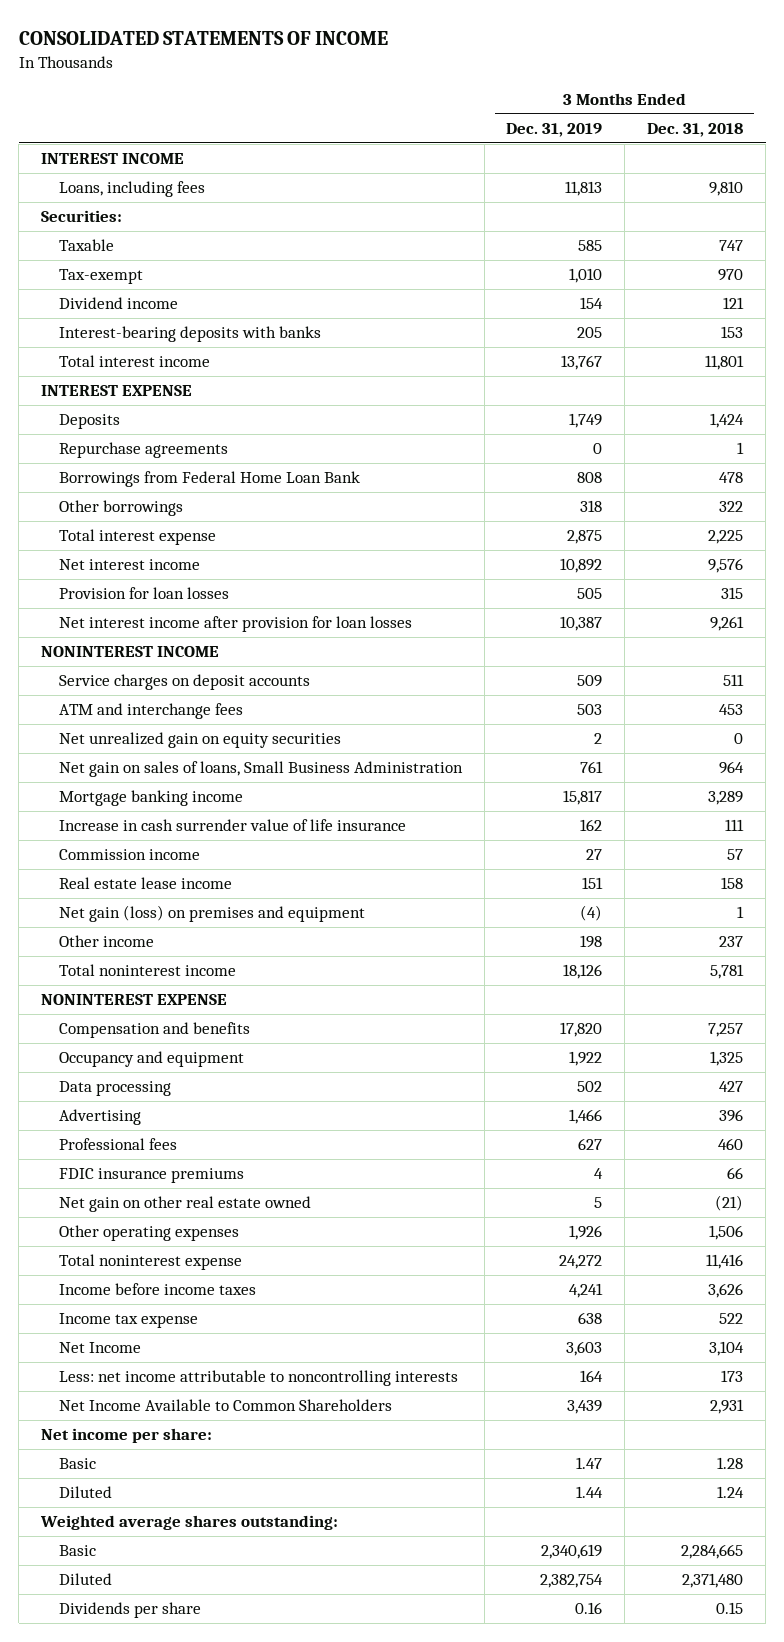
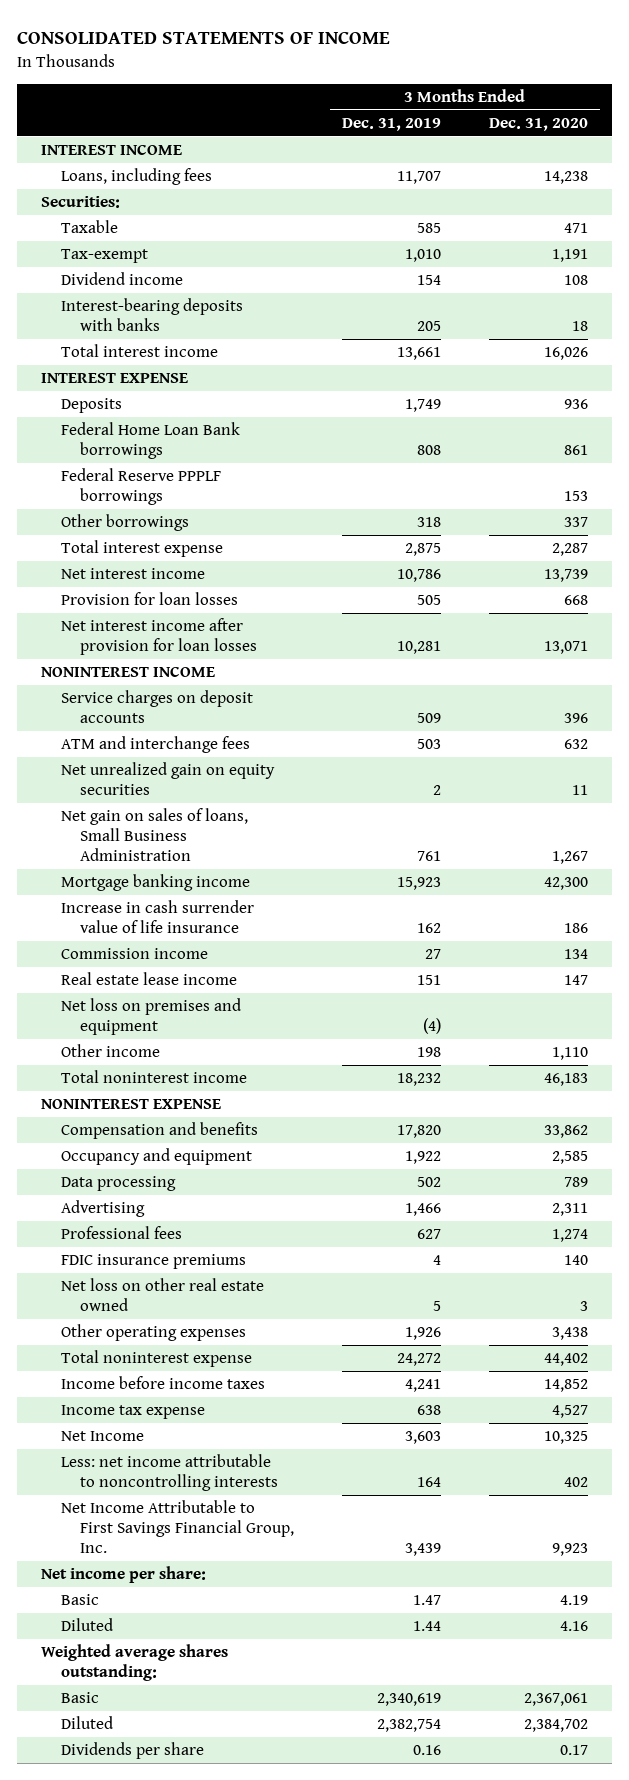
[647,123,744,138] Dec. 31, 2018 -> none
none -> [489,118,589,132] Dec. 31, 2020
[565,181,603,197] 11,813 -> [397,171,442,185] 11,707
[561,355,603,371] 13,767 -> [397,347,442,361] 13,661
[58,442,228,459] Repurchase agreements -> none
[58,471,360,488] Borrowings from Federal Home Loan Bank -> [60,422,240,460] Federal Home Loan Bank borrowings
none -> [60,468,221,506] Federal Reserve PPPLF borrowings
[560,558,603,574] 10,892 -> [397,569,442,583] 10,786
[560,616,603,632] 10,387 -> [397,641,442,655] 10,281
[563,790,603,806] 15,817 -> [397,877,442,891] 15,923
[58,905,365,923] Net gain (loss) on premises and equipment -> [60,998,241,1036] Net loss on premises and equipment
[563,964,603,980] 18,126 -> [397,1073,442,1087] 18,232
[58,1196,311,1213] Net gain on other real estate owned -> [60,1278,264,1312] Net loss on other real estate owned
[58,1399,392,1412] Net Income Available to Common Shareholders -> [60,1500,295,1554] Net Income Attributable to First Savings Financial Group, Inc.

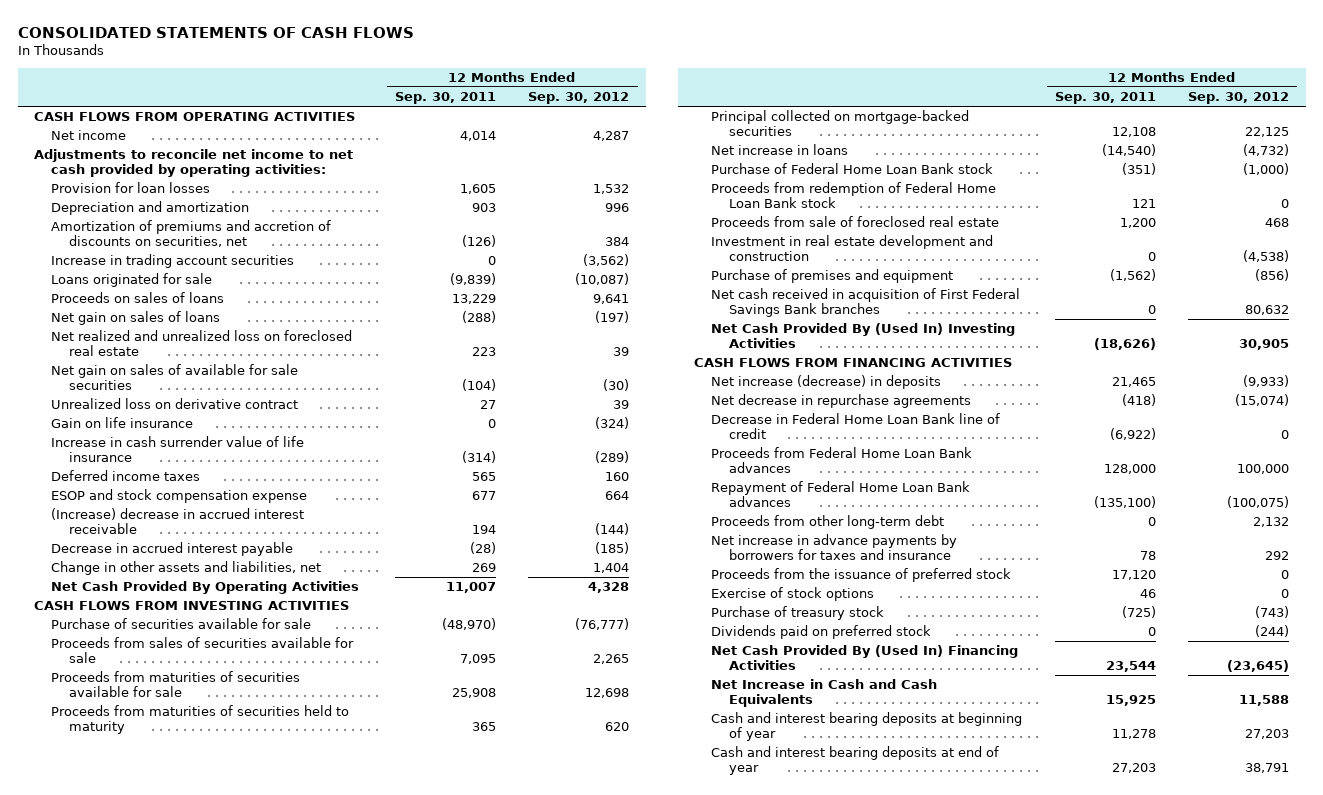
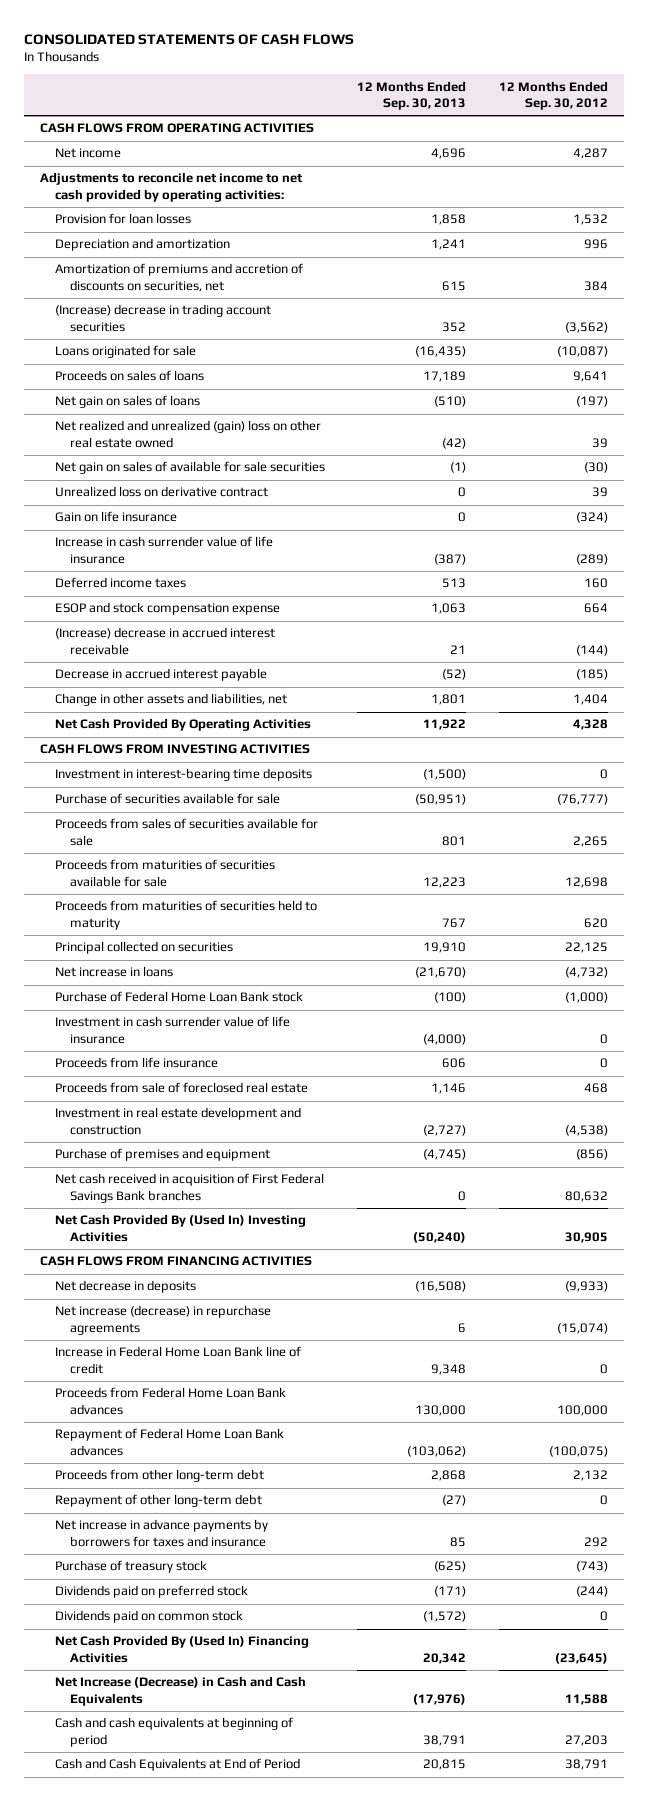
[394,92,496,105] Sep. 30, 2011 -> none
none -> [357,80,467,111] 12 Months Ended Sep. 30, 2013
[51,254,295,269] Increase in trading account securities -> [55,304,272,332] (Increase) decrease in trading account securities
[51,330,353,357] Net realized and unrealized loss on foreclosed real estate -> [55,420,322,448] Net realized and unrealized (gain) loss on other real estate owned
none -> [55,768,313,782] Investment in interest-bearing time deposits
[711,110,970,137] Principal collected on mortgage-backed securities -> [55,941,234,955] Principal collected on securities
[711,182,997,209] Proceeds from redemption of Federal Home Loan Bank stock -> none
none -> [55,1016,291,1044] Investment in cash surrender value of life insurance
none -> [55,1057,219,1069] Proceeds from life insurance
[711,375,942,390] Net increase (decrease) in deposits -> [55,1280,197,1294] Net decrease in deposits
[711,394,972,409] Net decrease in repurchase agreements -> [55,1305,272,1335] Net increase (decrease) in repurchase agreements
[711,413,1001,440] Decrease in Federal Home Loan Bank line of credit -> [55,1346,302,1374] Increase in Federal Home Loan Bank line of credit
none -> [55,1494,263,1508] Repayment of other long-term debt
[711,568,1012,583] Proceeds from the issuance of preferred stock -> none
[711,587,875,602] Exercise of stock options -> none
none -> [55,1610,244,1624] Dividends paid on common stock
[711,679,938,708] Net Increase in Cash and Cash Equivalents -> [55,1676,307,1706] Net Increase (Decrease) in Cash and Cash Equivalents
[711,712,1023,742] Cash and interest bearing deposits at beginning of year -> [55,1717,294,1747] Cash and cash equivalents at beginning of period
[711,746,1000,776] Cash and interest bearing deposits at end of year -> [55,1758,301,1772] Cash and Cash Equivalents at End of Period

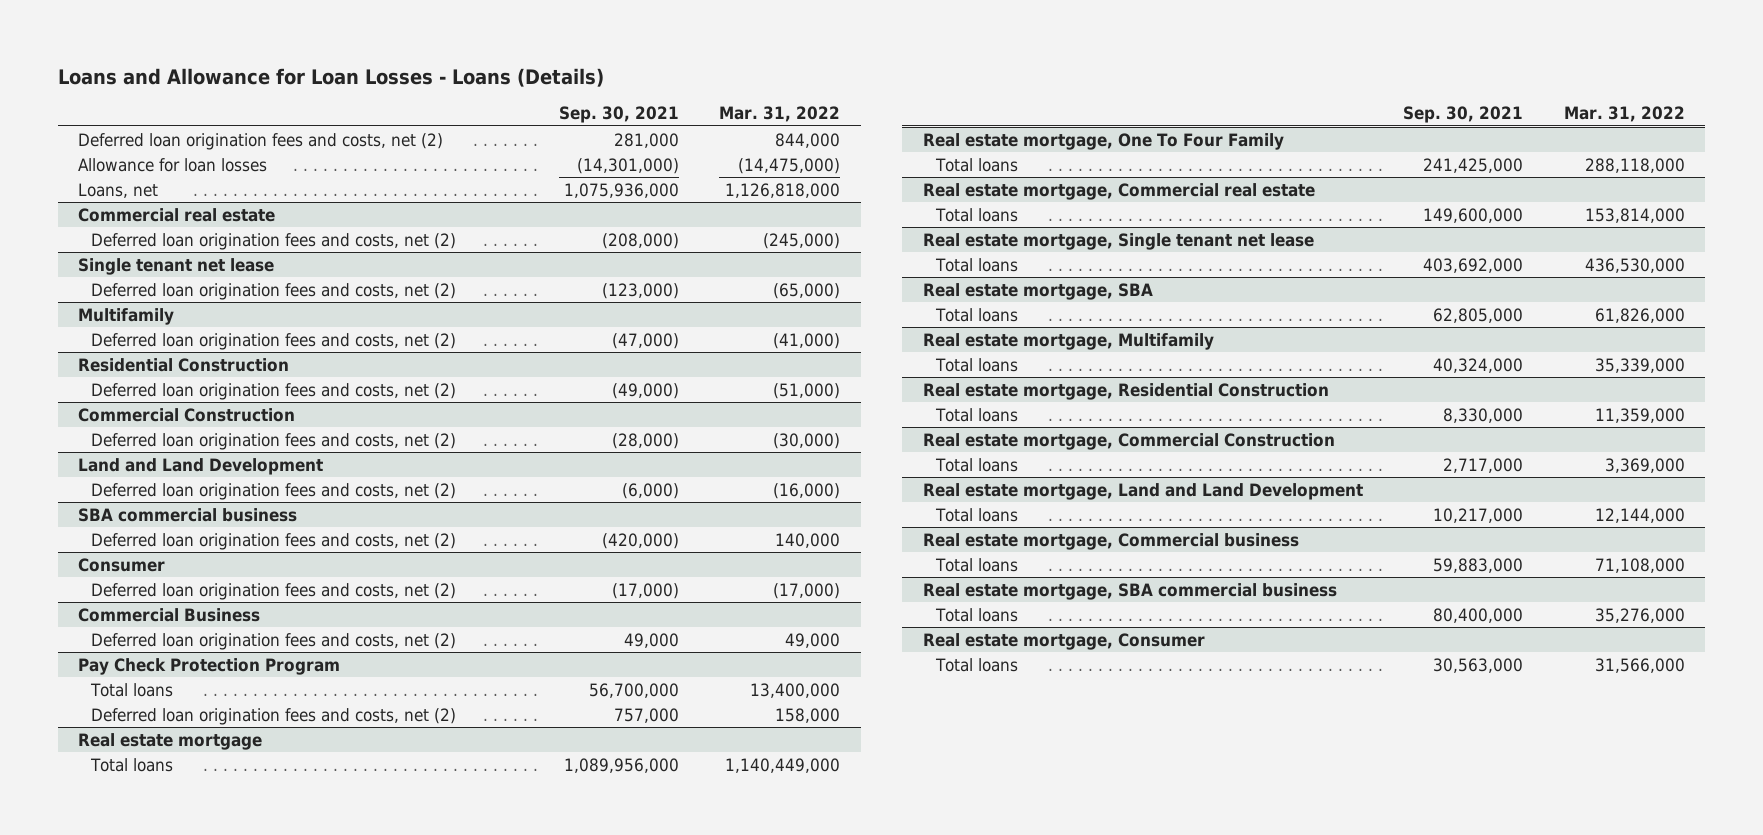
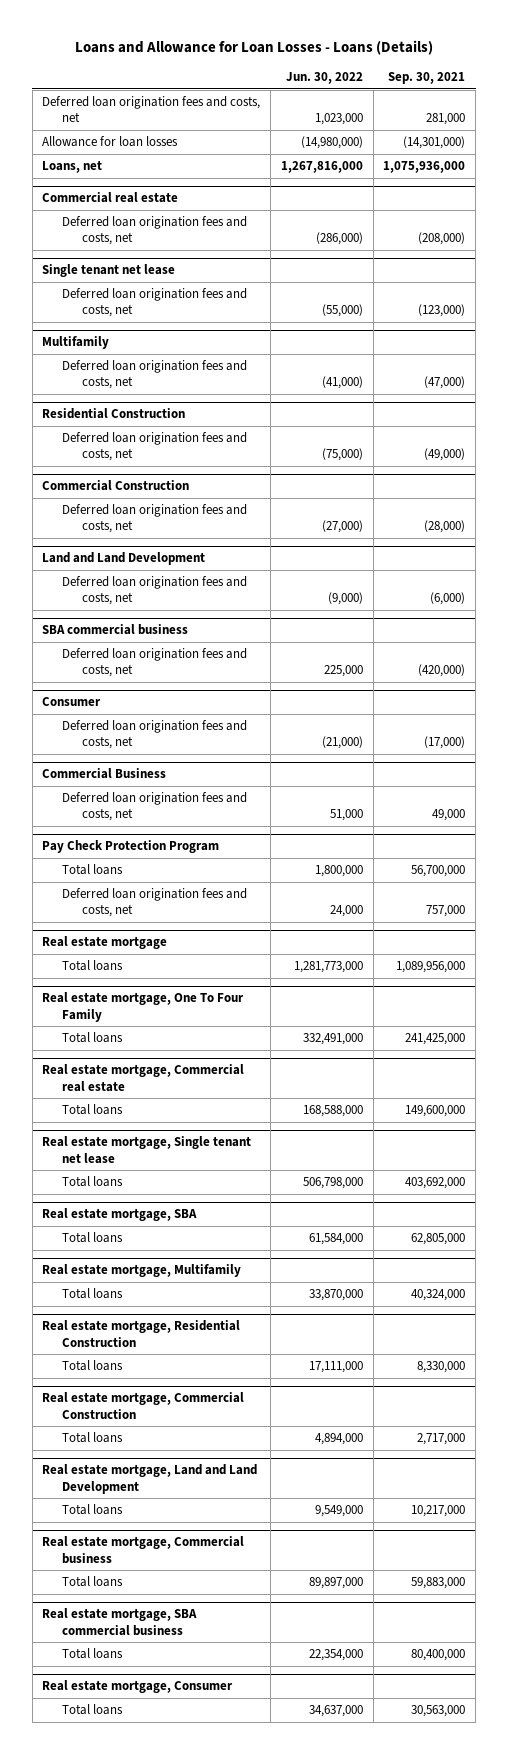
[719,106,841,123] Mar. 31, 2022 -> none
none -> [285,72,363,85] Jun. 30, 2022
[77,132,443,150] Deferred loan origination fees and costs, net (2) -> [42,96,261,123] Deferred loan origination fees and costs, net
[91,232,457,250] Deferred loan origination fees and costs, net (2) -> [62,216,248,246] Deferred loan origination fees and costs, net
[91,282,457,300] Deferred loan origination fees and costs, net (2) -> [62,288,248,318] Deferred loan origination fees and costs, net
[91,332,457,350] Deferred loan origination fees and costs, net (2) -> [62,360,248,390] Deferred loan origination fees and costs, net
[91,382,457,400] Deferred loan origination fees and costs, net (2) -> [62,432,248,462] Deferred loan origination fees and costs, net
[91,432,457,450] Deferred loan origination fees and costs, net (2) -> [62,504,248,534] Deferred loan origination fees and costs, net
[91,482,457,500] Deferred loan origination fees and costs, net (2) -> [62,576,248,606] Deferred loan origination fees and costs, net
[91,532,457,550] Deferred loan origination fees and costs, net (2) -> [62,648,248,678] Deferred loan origination fees and costs, net
[91,582,457,600] Deferred loan origination fees and costs, net (2) -> [62,720,248,750] Deferred loan origination fees and costs, net
[91,632,457,650] Deferred loan origination fees and costs, net (2) -> [62,792,248,822] Deferred loan origination fees and costs, net
[91,707,457,725] Deferred loan origination fees and costs, net (2) -> [62,888,248,918] Deferred loan origination fees and costs, net

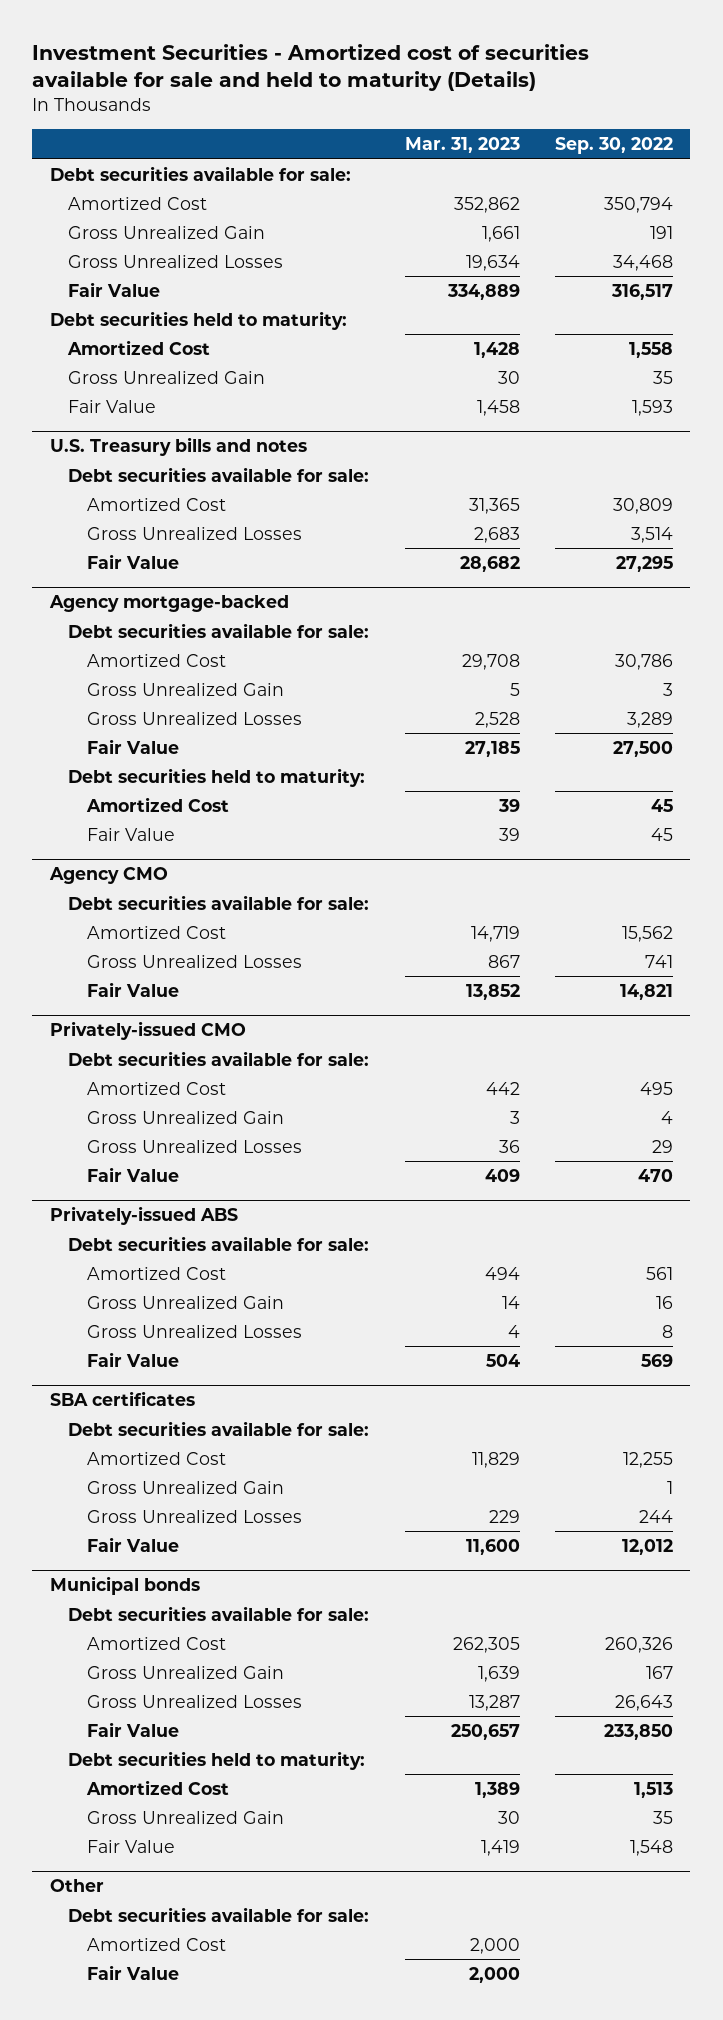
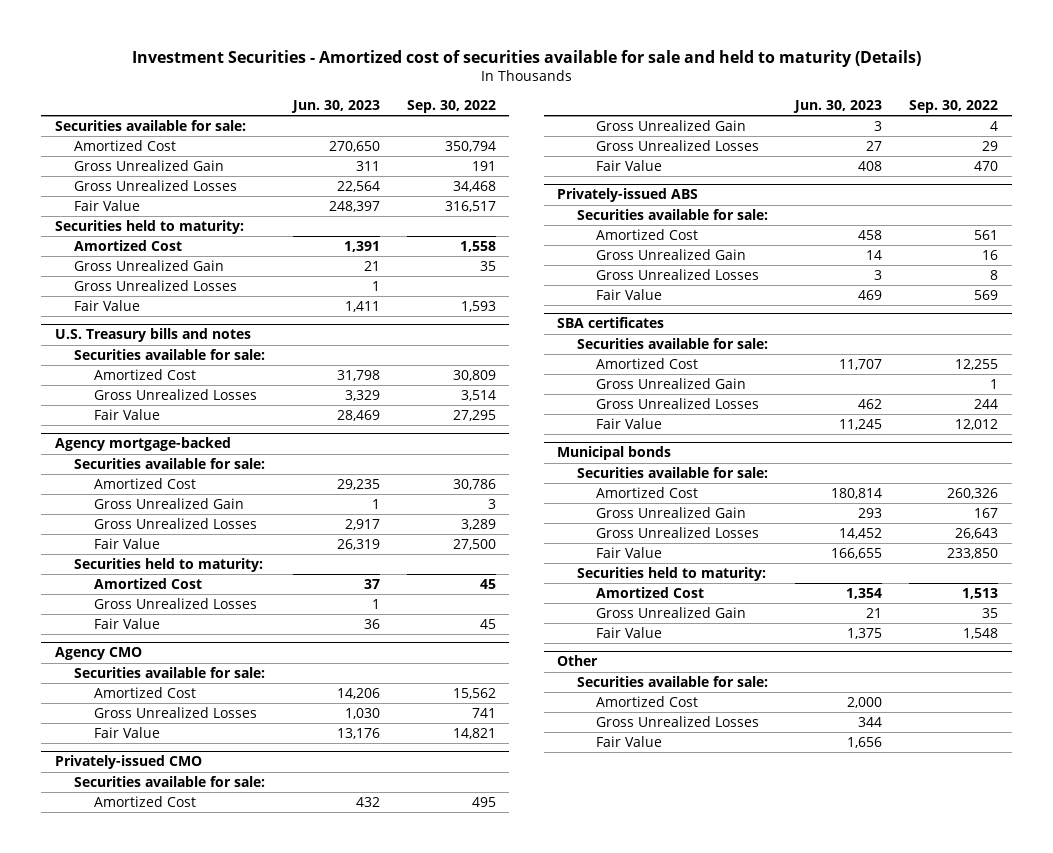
[404,137,520,154] Mar. 31, 2023 -> none
none -> [290,100,380,114] Jun. 30, 2023
[49,165,351,181] Debt securities available for sale: -> [55,120,247,132] Securities available for sale:
[49,310,347,330] Debt securities held to maturity: -> [55,220,245,235] Securities held to maturity:
none -> [74,280,238,292] Gross Unrealized Losses
[68,466,370,482] Debt securities available for sale: -> [74,349,266,361] Securities available for sale:
[68,622,370,638] Debt securities available for sale: -> [74,458,266,470] Securities available for sale:
[68,767,366,787] Debt securities held to maturity: -> [74,558,264,573] Securities held to maturity:
none -> [93,598,257,610] Gross Unrealized Losses
[68,894,370,910] Debt securities available for sale: -> [74,667,266,679] Securities available for sale:
[68,1050,370,1066] Debt securities available for sale: -> [74,776,266,788] Securities available for sale:
[68,1235,370,1251] Debt securities available for sale: -> [576,209,768,221] Securities available for sale:
[68,1420,370,1436] Debt securities available for sale: -> [576,338,768,350] Securities available for sale:
[68,1605,370,1621] Debt securities available for sale: -> [576,467,768,479] Securities available for sale:
[68,1750,366,1770] Debt securities held to maturity: -> [576,567,766,582] Securities held to maturity:
[68,1906,370,1922] Debt securities available for sale: -> [576,676,768,688] Securities available for sale:
none -> [596,716,760,728] Gross Unrealized Losses

